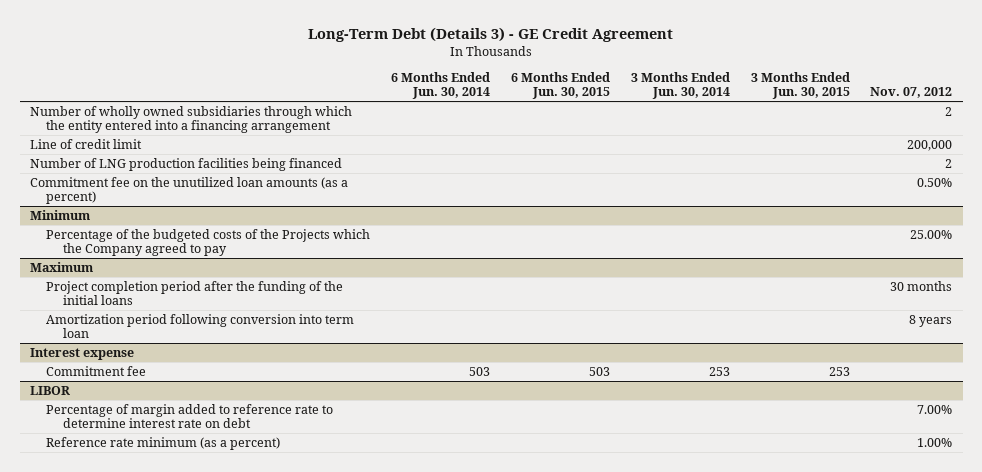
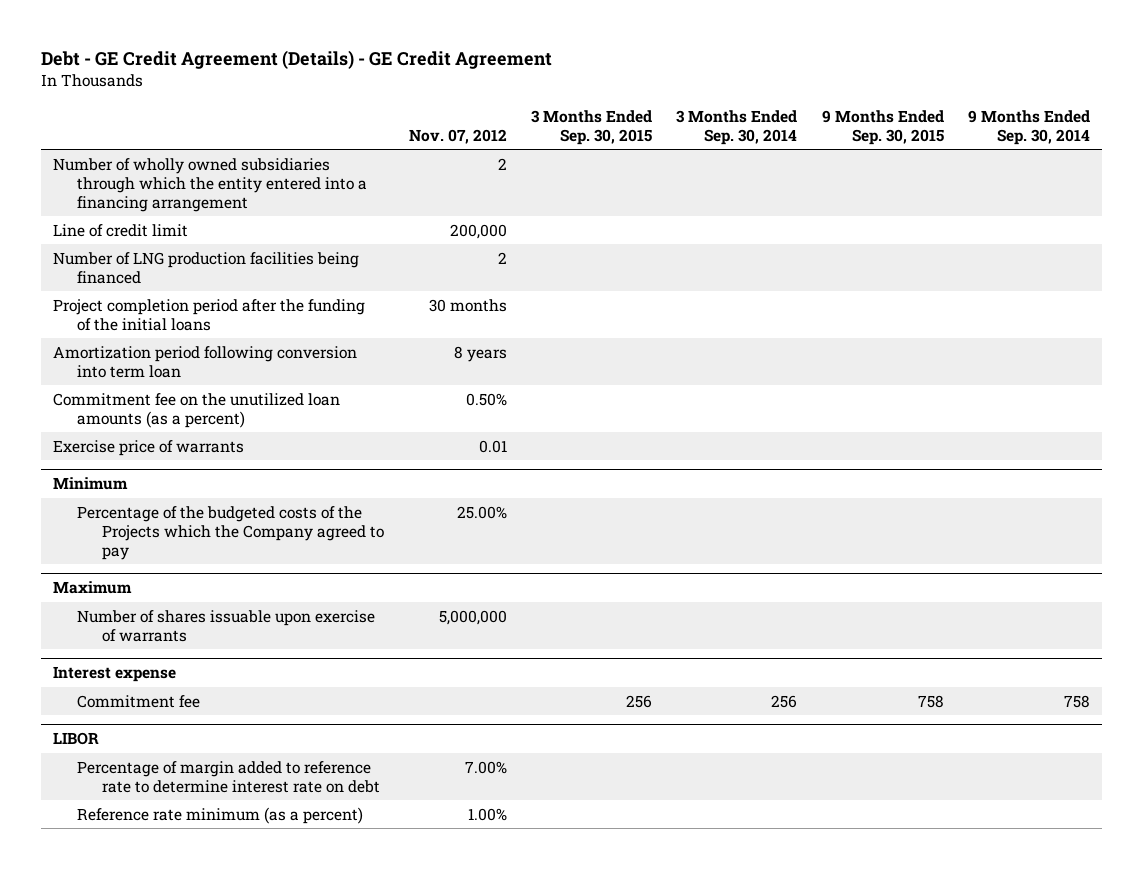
[308,26,674,42] Long-Term Debt (Details 3) - GE Credit Agreement -> [40,50,552,70] Debt - GE Credit Agreement (Details) - GE Credit Agreement
[391,71,491,100] 6 Months Ended Jun. 30, 2014 -> none
[510,71,610,100] 6 Months Ended Jun. 30, 2015 -> none
[630,71,730,100] 3 Months Ended Jun. 30, 2014 -> none
[750,71,850,100] 3 Months Ended Jun. 30, 2015 -> none
none -> [530,109,652,145] 3 Months Ended Sep. 30, 2015
none -> [676,109,798,145] 3 Months Ended Sep. 30, 2014
none -> [821,109,944,145] 9 Months Ended Sep. 30, 2015
none -> [968,109,1091,145] 9 Months Ended Sep. 30, 2014
none -> [52,298,365,331] Project completion period after the funding of the initial loans
none -> [52,345,357,378] Amortization period following conversion into term loan
none -> [52,439,244,456] Exercise price of warrants
[46,280,344,306] Project completion period after the funding of the initial loans -> none
[46,313,355,339] Amortization period following conversion into term loan -> none
none -> [77,609,376,642] Number of shares issuable upon exercise of warrants

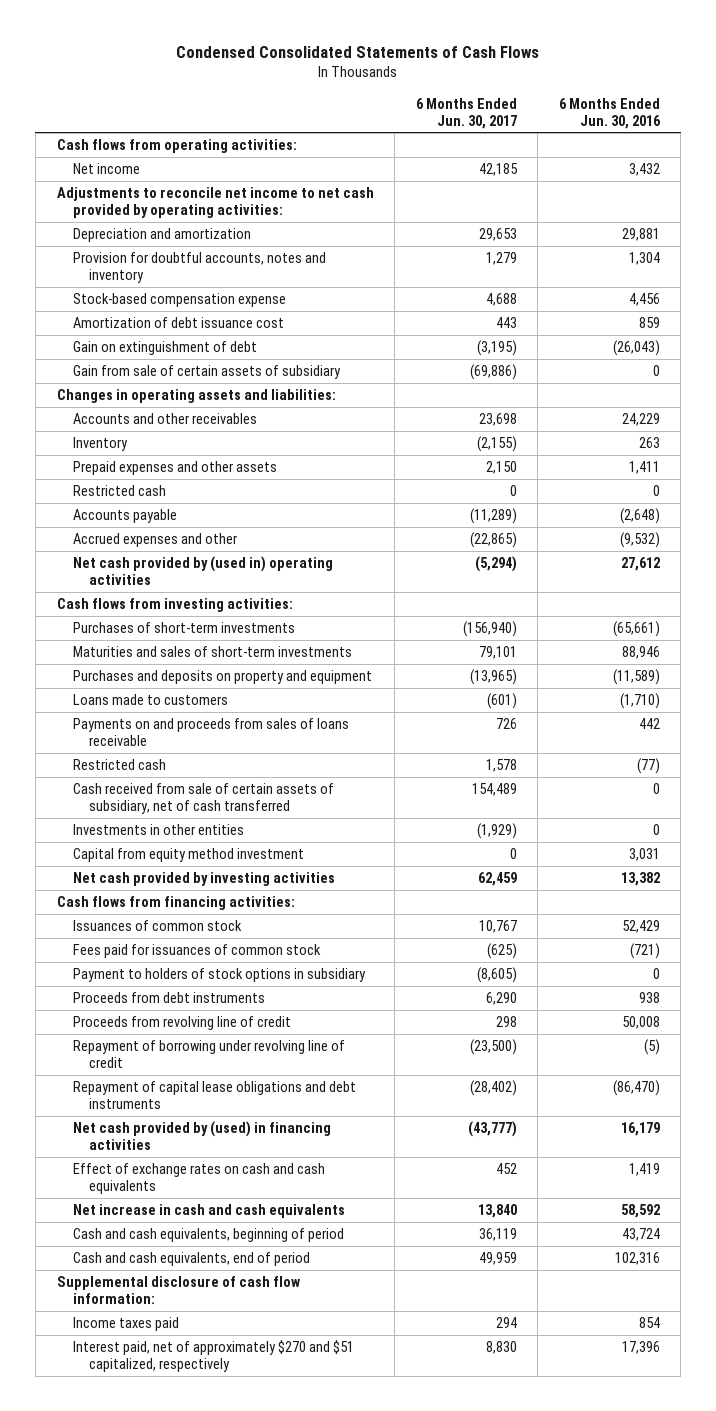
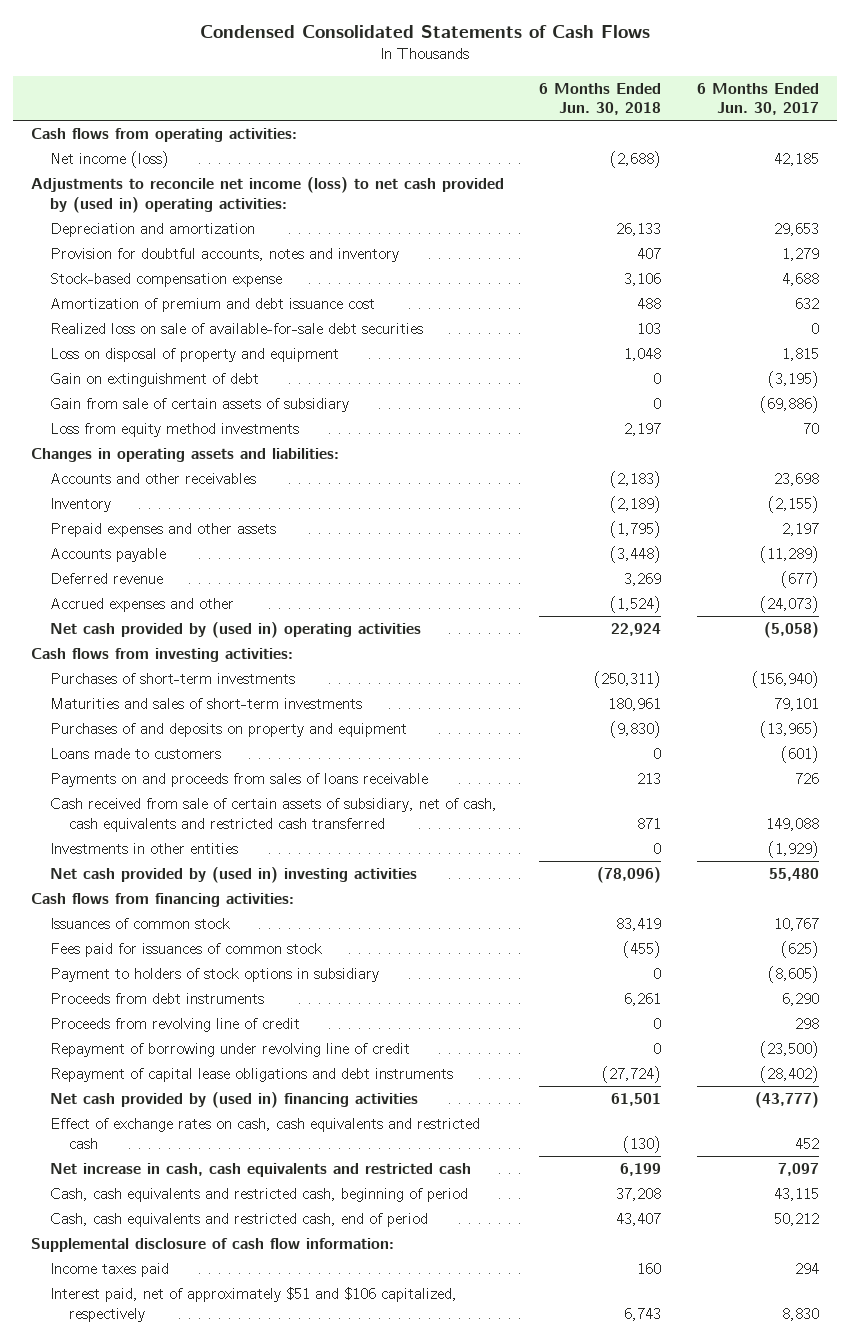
[558,97,661,129] 6 Months Ended Jun. 30, 2016 -> none
none -> [539,82,662,116] 6 Months Ended Jun. 30, 2018
[72,163,140,175] Net income -> [49,151,169,169] Net income (loss)
[56,187,374,218] Adjustments to reconcile net income to net cash provided by operating activities: -> [30,177,504,213] Adjustments to reconcile net income (loss) to net cash provided by (used in) operating activities:
[72,317,284,329] Amortization of debt issuance cost -> [49,298,375,313] Amortization of premium and debt issuance cost
[495,317,517,329] 443 -> [795,298,820,310] 632
none -> [49,323,423,335] Realized loss on sale of available-for-sale debt securities
none -> [49,348,339,363] Loss on disposal of property and equipment
none -> [49,423,299,438] Loss from equity method investments
[72,485,166,497] Restricted cash -> none
[485,461,517,475] 2,150 -> [782,523,820,537] 2,197
none -> [49,573,163,585] Deferred revenue
[469,532,517,549] (22,865) -> [760,596,820,614] (24,073)
[474,556,517,573] (5,294) -> [764,622,820,639] (5,058)
[72,670,372,685] Purchases and deposits on property and equipment -> [49,723,407,738] Purchases of and deposits on property and equipment
[72,759,166,771] Restricted cash -> none
[72,783,334,814] Cash received from sale of certain assets of subsidiary, net of cash transferred -> [49,798,497,832] Cash received from sale of certain assets of subsidiary, net of cash, cash equivalents and restricted cash transferred
[471,783,517,797] 154,489 -> [766,817,820,831] 149,088
[72,848,304,863] Capital from equity method investment -> none
[72,872,335,887] Net cash provided by investing activities -> [49,867,417,884] Net cash provided by (used in) investing activities
[477,872,517,887] 62,459 -> [769,868,820,882] 55,480
[72,1121,331,1150] Net cash provided by (used) in financing activities -> [49,1092,418,1109] Net cash provided by (used in) financing activities
[72,1163,325,1194] Effect of exchange rates on cash and cash equivalents -> [49,1118,480,1149] Effect of exchange rates on cash, cash equivalents and restricted cash
[72,1204,345,1219] Net increase in cash and cash equivalents -> [49,1163,471,1178] Net increase in cash, cash equivalents and restricted cash
[477,1204,517,1219] 13,840 -> [778,1163,820,1177] 7,097
[72,1228,344,1243] Cash and cash equivalents, beginning of period -> [49,1188,468,1203] Cash, cash equivalents and restricted cash, beginning of period
[478,1228,517,1242] 36,119 -> [774,1188,820,1202] 43,115
[72,1252,310,1267] Cash and cash equivalents, end of period -> [49,1213,428,1228] Cash, cash equivalents and restricted cash, end of period
[478,1252,517,1266] 49,959 -> [774,1213,820,1227] 50,212
[72,1340,354,1372] Interest paid, net of approximately $270 and $51 capitalized, respectively -> [49,1287,457,1322] Interest paid, net of approximately $51 and $106 capitalized, respectively

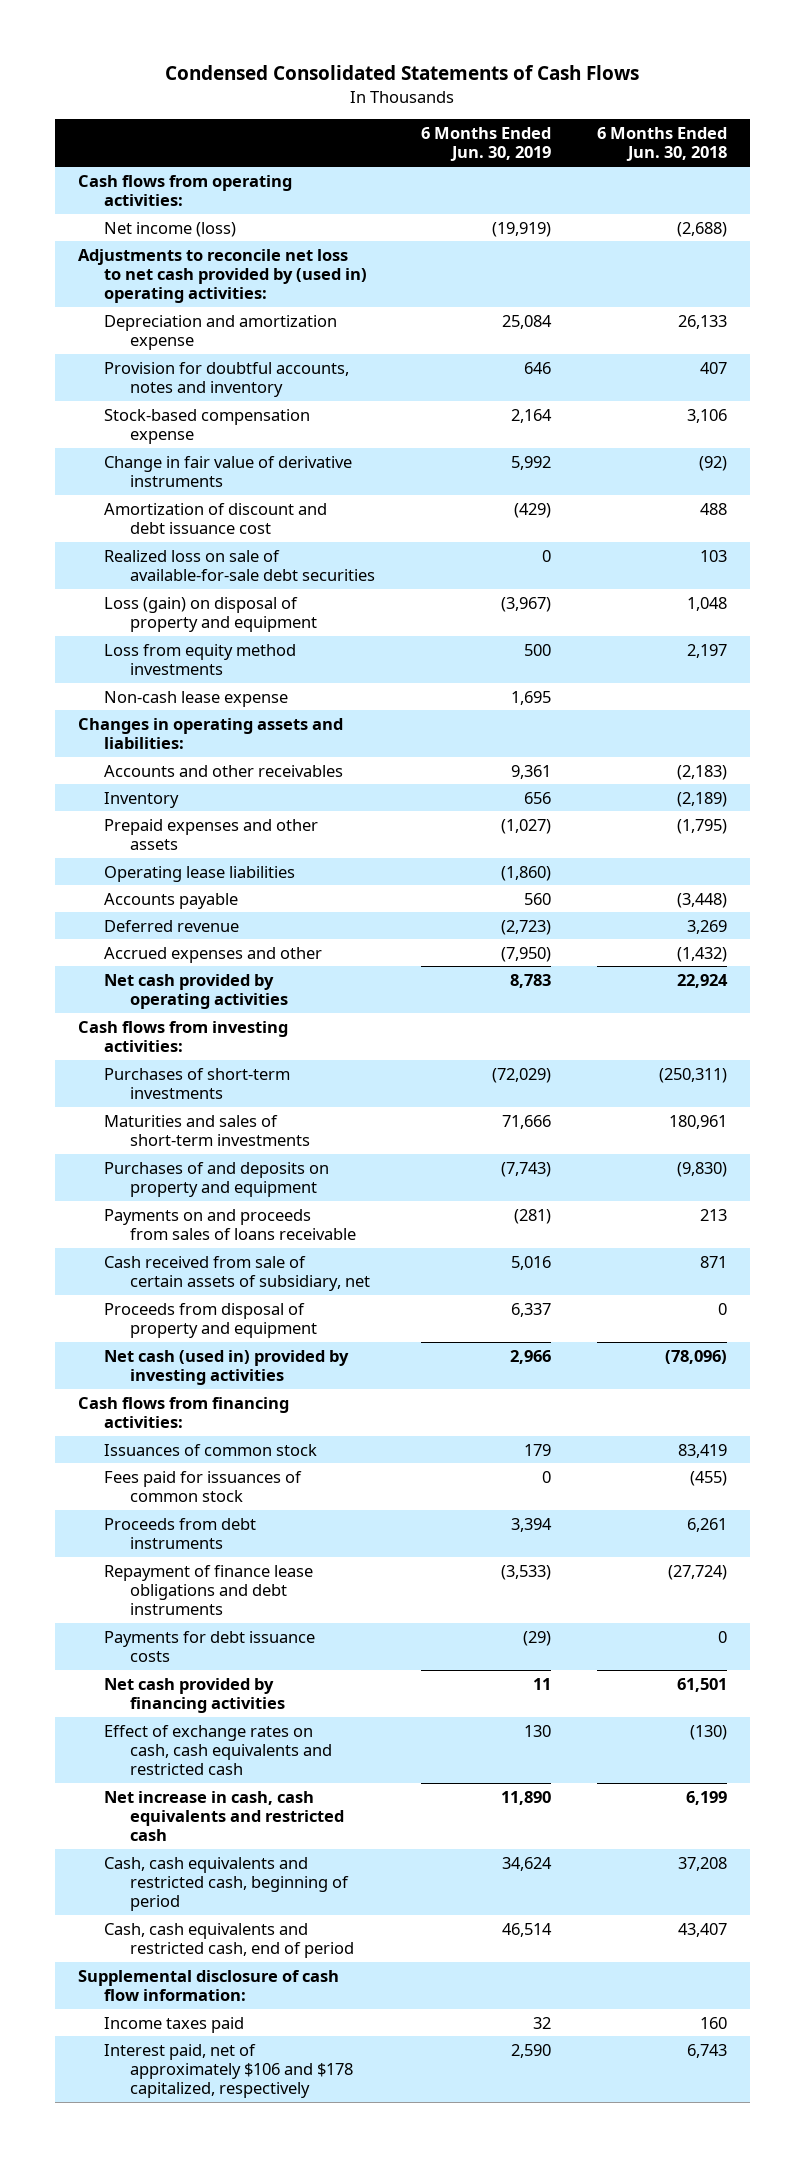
[697,82,820,116] 6 Months Ended Jun. 30, 2017 -> none
none -> [421,126,552,162] 6 Months Ended Jun. 30, 2019
[30,177,504,213] Adjustments to reconcile net income (loss) to net cash provided by (used in) operating activities: -> [77,248,367,304] Adjustments to reconcile net loss to net cash provided by (used in) operating activities:
[49,223,255,238] Depreciation and amortization -> [103,314,337,351] Depreciation and amortization expense
none -> [103,455,352,488] Change in fair value of derivative instruments
[49,298,375,313] Amortization of premium and debt issuance cost -> [103,502,327,535] Amortization of discount and debt issuance cost
[49,373,259,388] Gain on extinguishment of debt -> none
[49,398,349,413] Gain from sale of certain assets of subsidiary -> none
[49,348,339,363] Loss on disposal of property and equipment -> [103,596,318,633] Loss (gain) on disposal of property and equipment
none -> [103,690,288,707] Non-cash lease expense
none -> [103,865,295,882] Operating lease liabilities
[610,596,662,614] (1,524) -> [677,946,728,962] (1,432)
[49,622,421,639] Net cash provided by (used in) operating activities -> [103,973,289,1010] Net cash provided by operating activities
[49,748,221,760] Loans made to customers -> none
[49,843,238,855] Investments in other entities -> none
[49,798,497,832] Cash received from sale of certain assets of subsidiary, net of cash, cash equivalents and restricted cash transferred -> [103,1255,371,1292] Cash received from sale of certain assets of subsidiary, net
none -> [103,1302,318,1339] Proceeds from disposal of property and equipment
[49,867,417,884] Net cash provided by (used in) investing activities -> [103,1349,349,1386] Net cash (used in) provided by investing activities
[49,968,379,983] Payment to holders of stock options in subsidiary -> none
[49,1018,300,1033] Proceeds from revolving line of credit -> none
[49,1043,410,1058] Repayment of borrowing under revolving line of credit -> none
[49,1068,453,1083] Repayment of capital lease obligations and debt instruments -> [103,1564,313,1616] Repayment of finance lease obligations and debt instruments
none -> [103,1630,315,1663] Payments for debt issuance costs
[49,1092,418,1109] Net cash provided by (used in) financing activities -> [103,1677,286,1714] Net cash provided by financing activities
[49,1287,457,1322] Interest paid, net of approximately $51 and $106 capitalized, respectively -> [103,2043,354,2099] Interest paid, net of approximately $106 and $178 capitalized, respectively

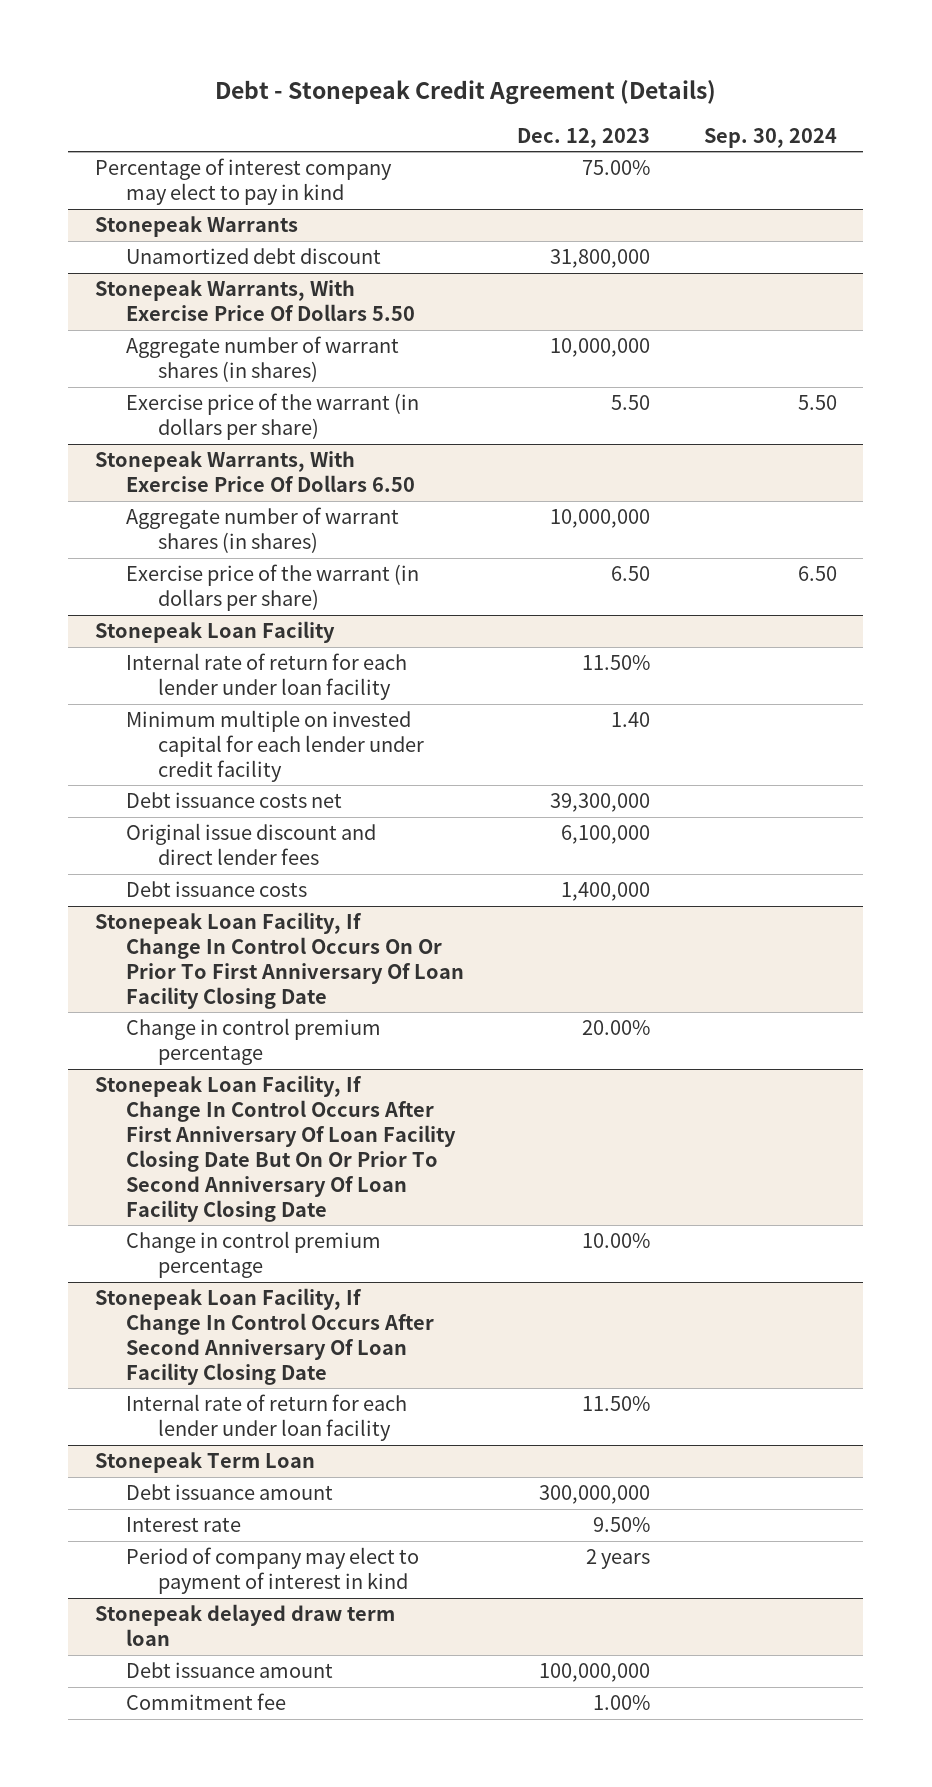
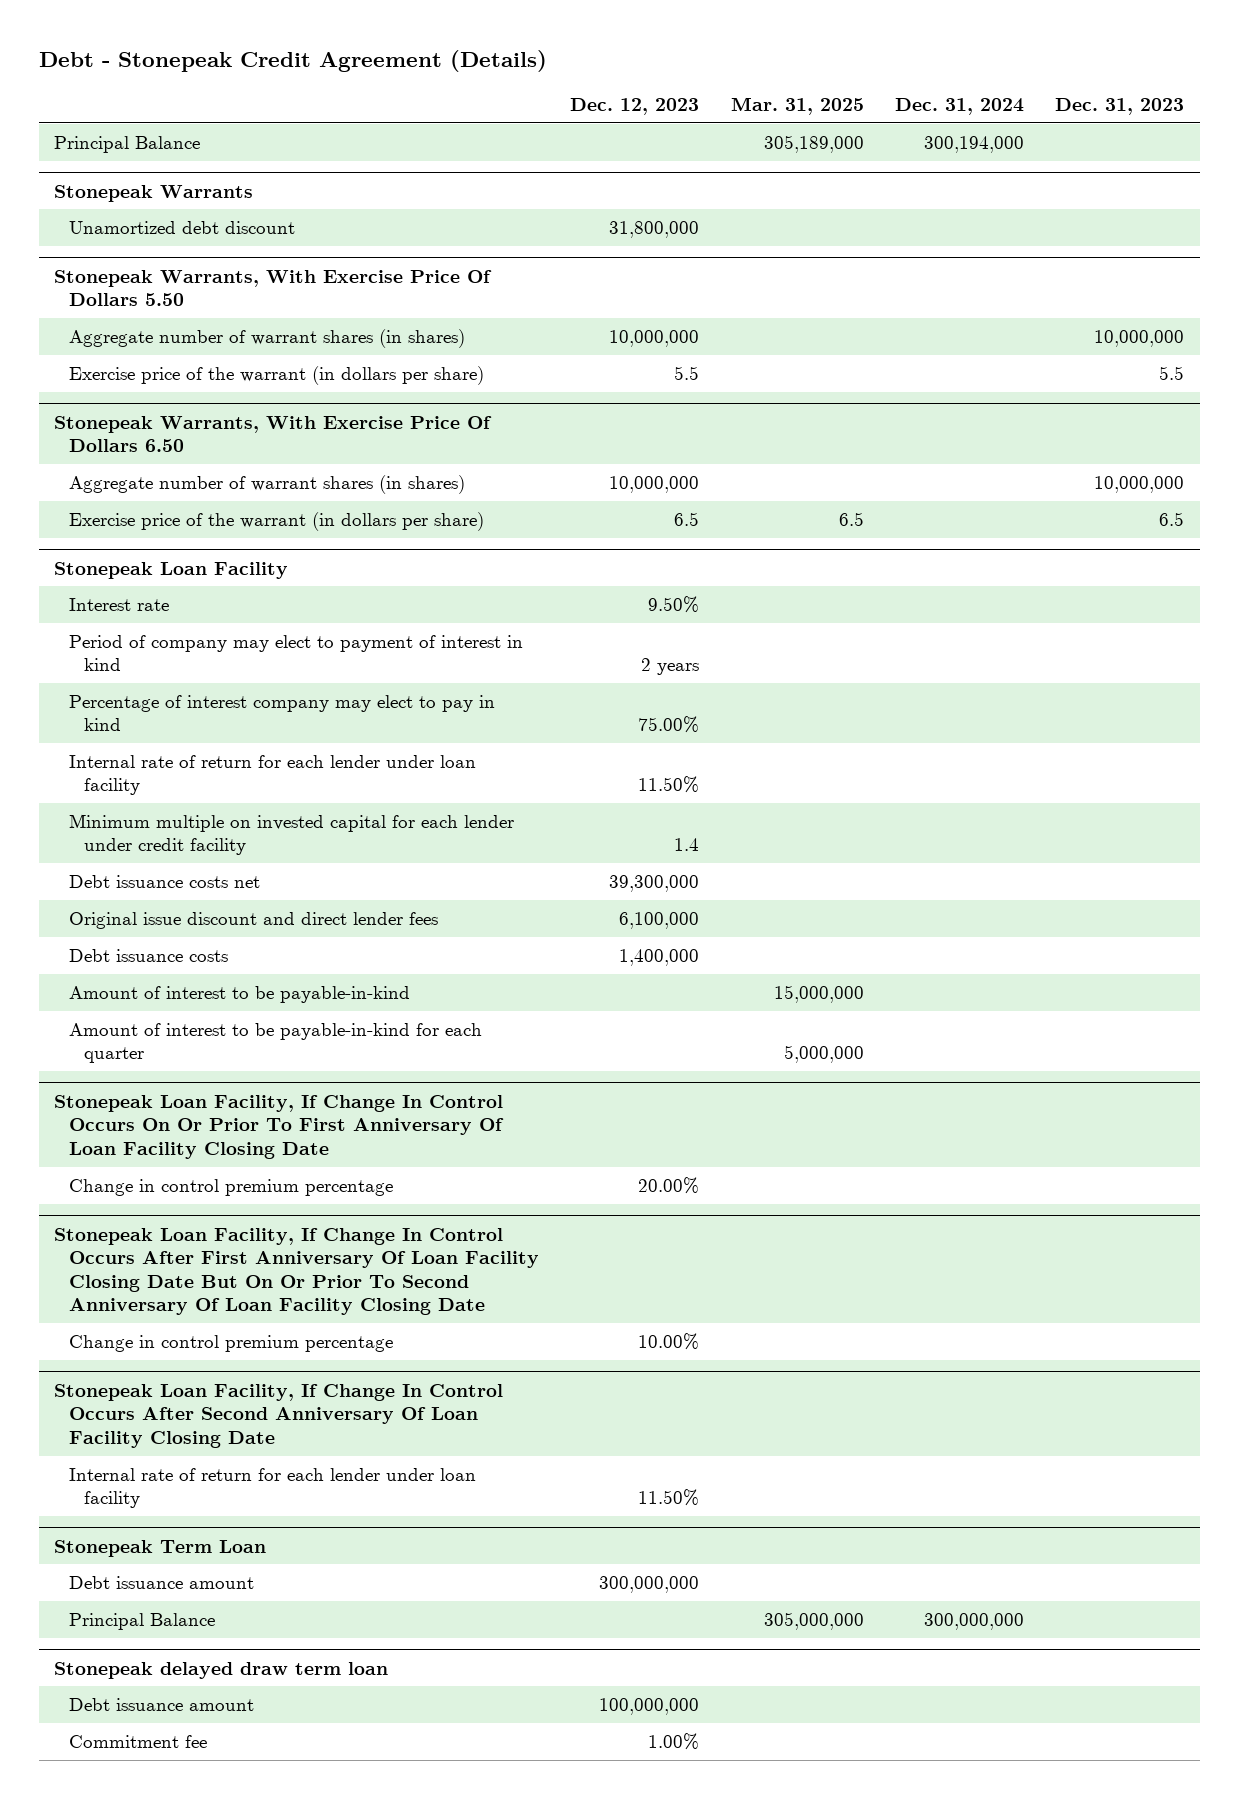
[703,127,837,148] Sep. 30, 2024 -> none
none -> [730,96,864,115] Mar. 31, 2025
none -> [894,97,1024,115] Dec. 31, 2024
none -> [1055,97,1185,115] Dec. 31, 2023
[94,158,392,206] Percentage of interest company may elect to pay in kind -> none
none -> [54,135,201,153] Principal Balance
[611,395,651,411] 5.50 -> [674,365,700,380] 5.5
[611,566,651,582] 6.50 -> [674,511,700,526] 6.5
none -> [69,597,170,611] Interest rate
none -> [69,634,524,672] Period of company may elect to payment of interest in kind
none -> [69,694,496,732] Percentage of interest company may elect to pay in kind
[611,712,651,728] 1.40 -> [674,838,700,852] 1.4
none -> [69,985,411,1003] Amount of interest to be payable-in-kind
none -> [69,1022,483,1064] Amount of interest to be payable-in-kind for each quarter
[126,1517,242,1533] Interest rate -> none
[126,1547,420,1595] Period of company may elect to payment of interest in kind -> none
none -> [69,1612,216,1630] Principal Balance

